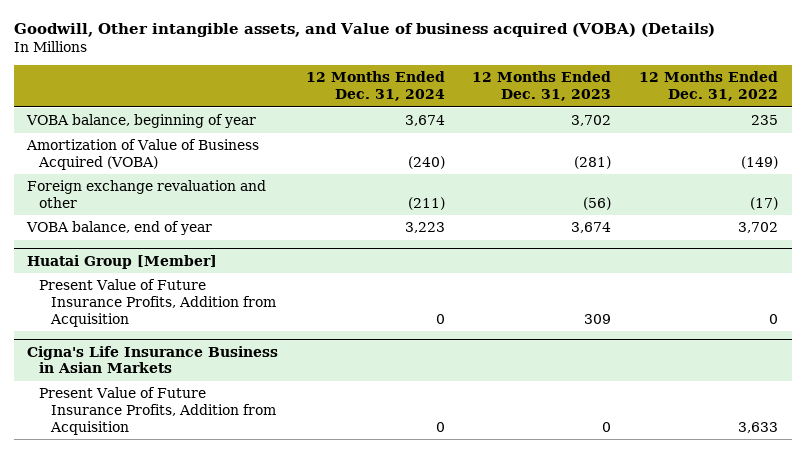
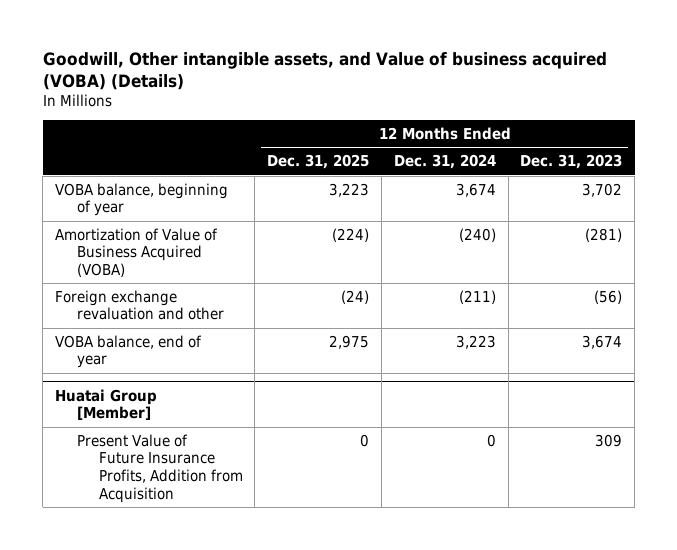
[638,71,778,102] 12 Months Ended Dec. 31, 2022 -> none
none -> [267,154,370,170] Dec. 31, 2025
[27,345,279,374] Cigna's Life Insurance Business in Asian Markets -> none
[39,387,276,435] Present Value of Future Insurance Profits, Addition from Acquisition -> none

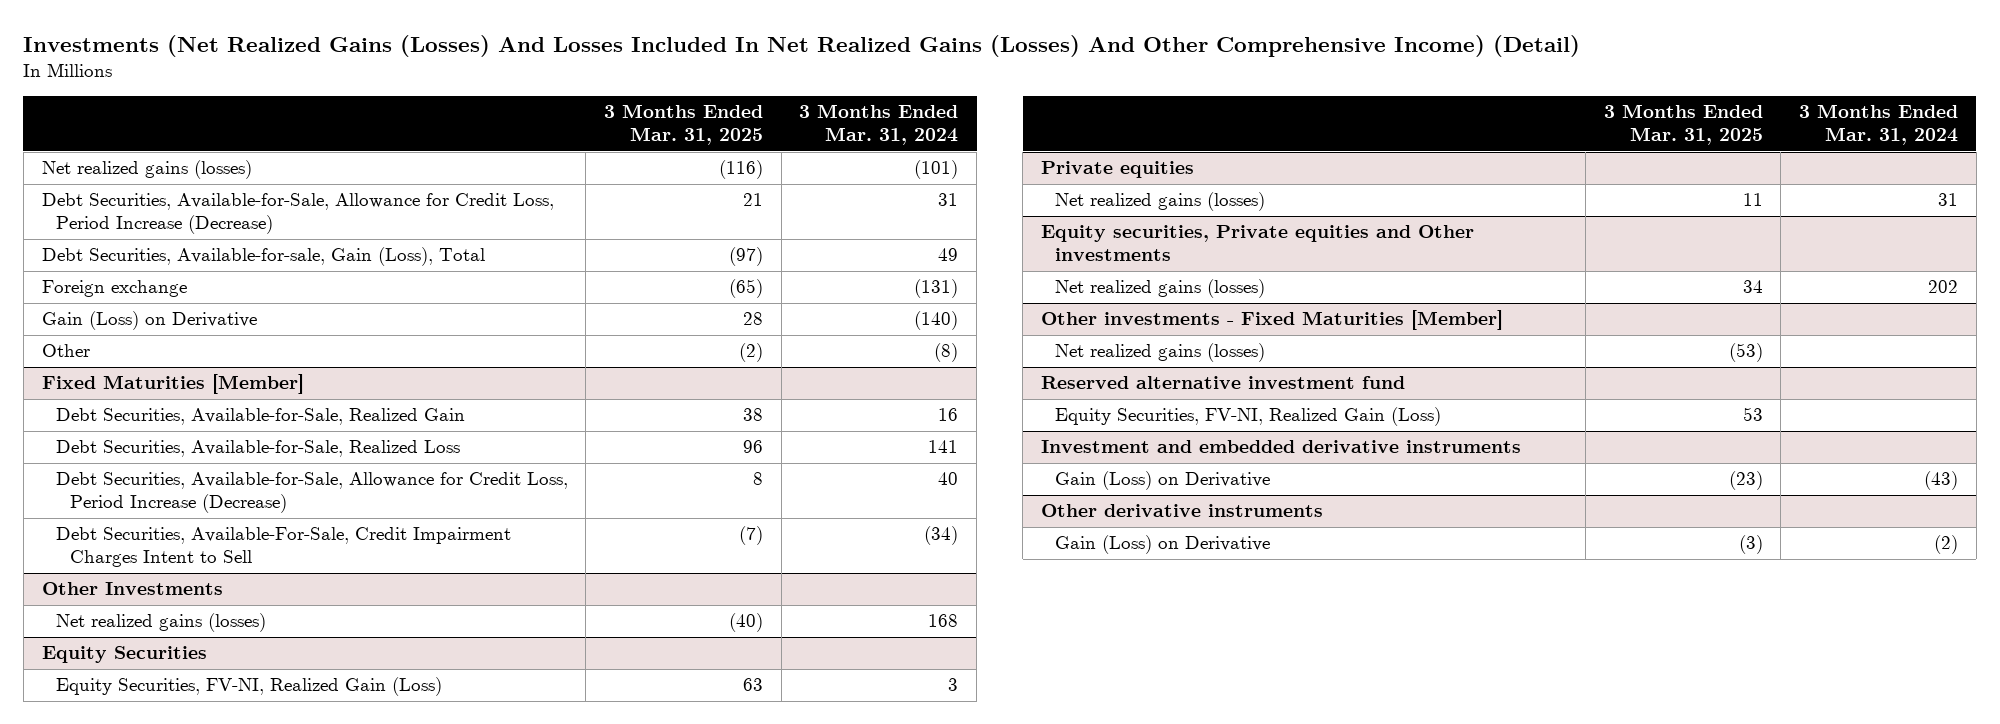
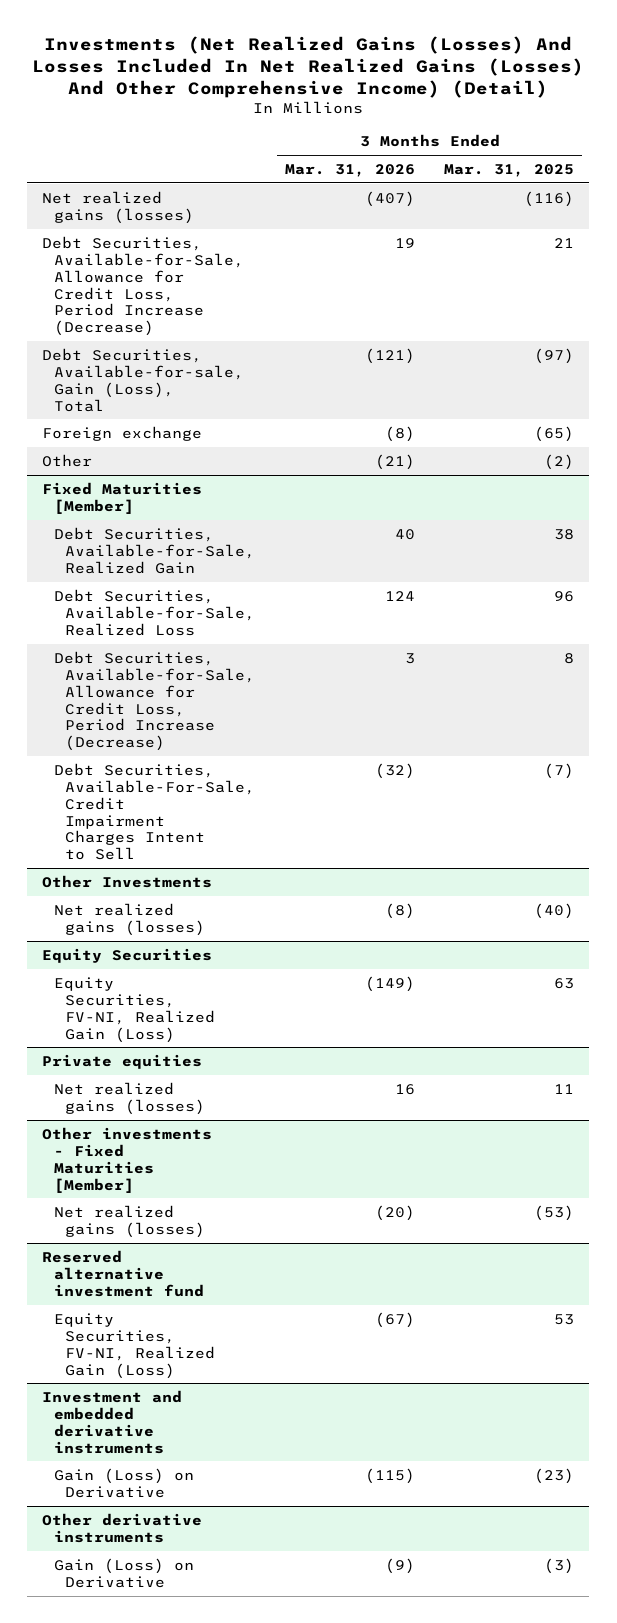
[799,104,959,145] 3 Months Ended Mar. 31, 2024 -> none
none -> [284,164,415,178] Mar. 31, 2026
[41,311,257,331] Gain (Loss) on Derivative -> none
[1041,225,1475,262] Equity securities, Private equities and Other investments -> none
[1055,279,1266,299] Net realized gains (losses) -> none

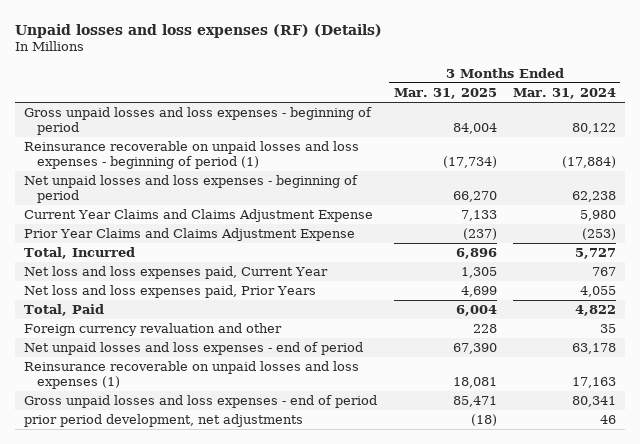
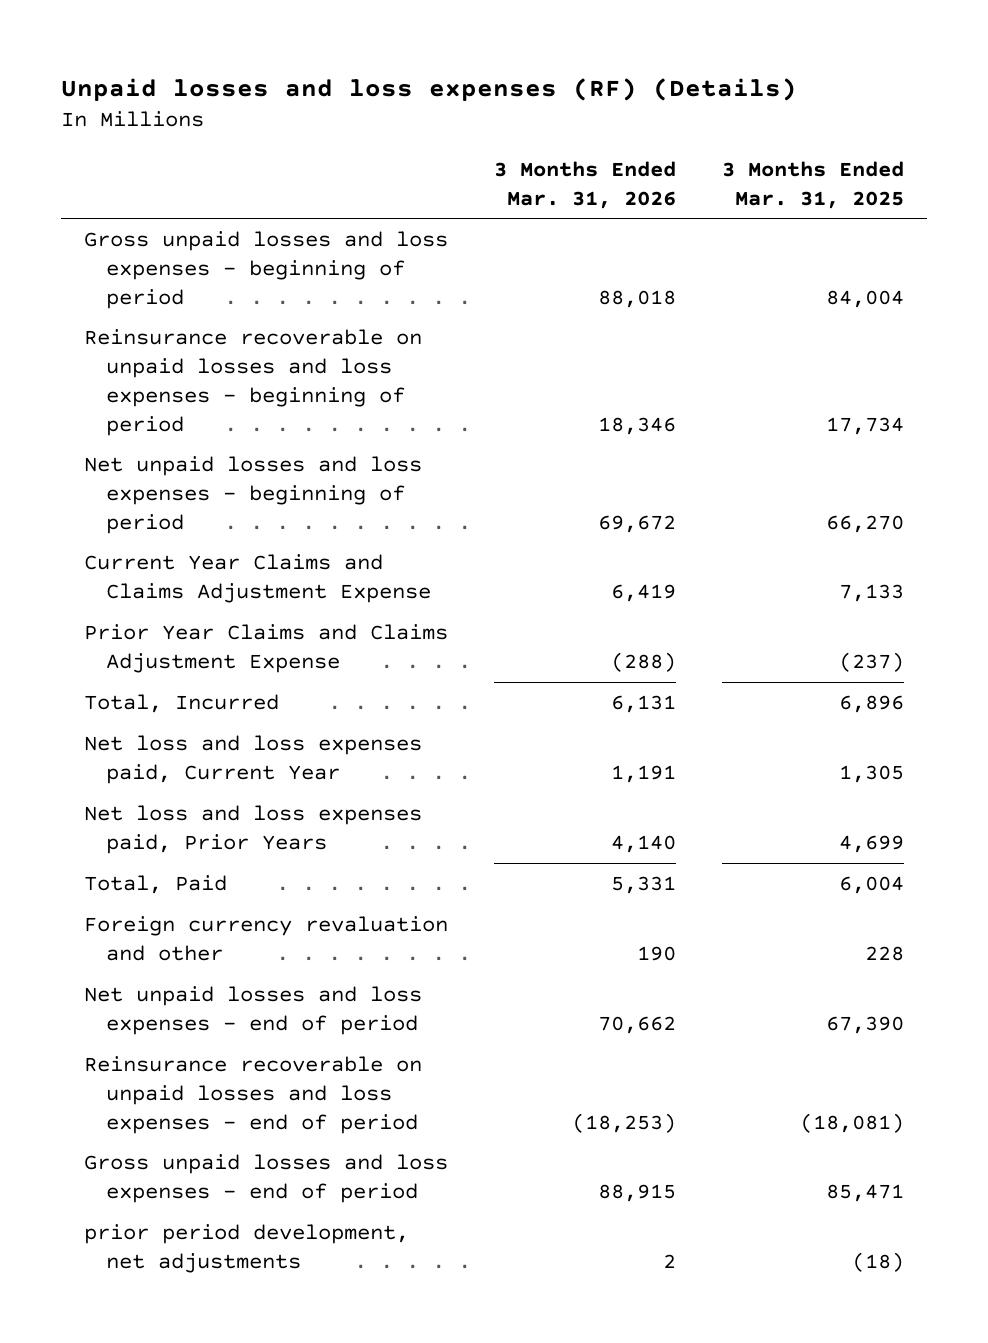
[513,87,617,99] Mar. 31, 2024 -> none
none -> [493,160,676,209] 3 Months Ended Mar. 31, 2026
[23,141,359,170] Reinsurance recoverable on unpaid losses and loss expenses - beginning of period (1) -> [83,328,422,436] Reinsurance recoverable on unpaid losses and loss expenses - beginning of period
[442,156,497,169] (17,734) -> [825,416,904,435] 17,734
[23,361,359,390] Reinsurance recoverable on unpaid losses and loss expenses (1) -> [83,1055,422,1134] Reinsurance recoverable on unpaid losses and loss expenses - end of period
[452,377,497,389] 18,081 -> [799,1112,904,1133] (18,081)

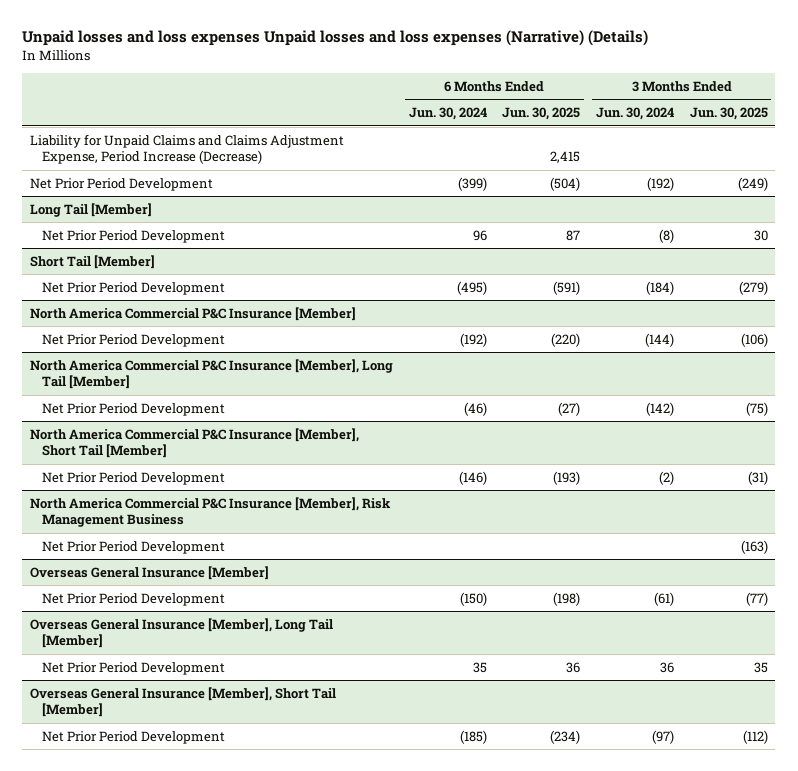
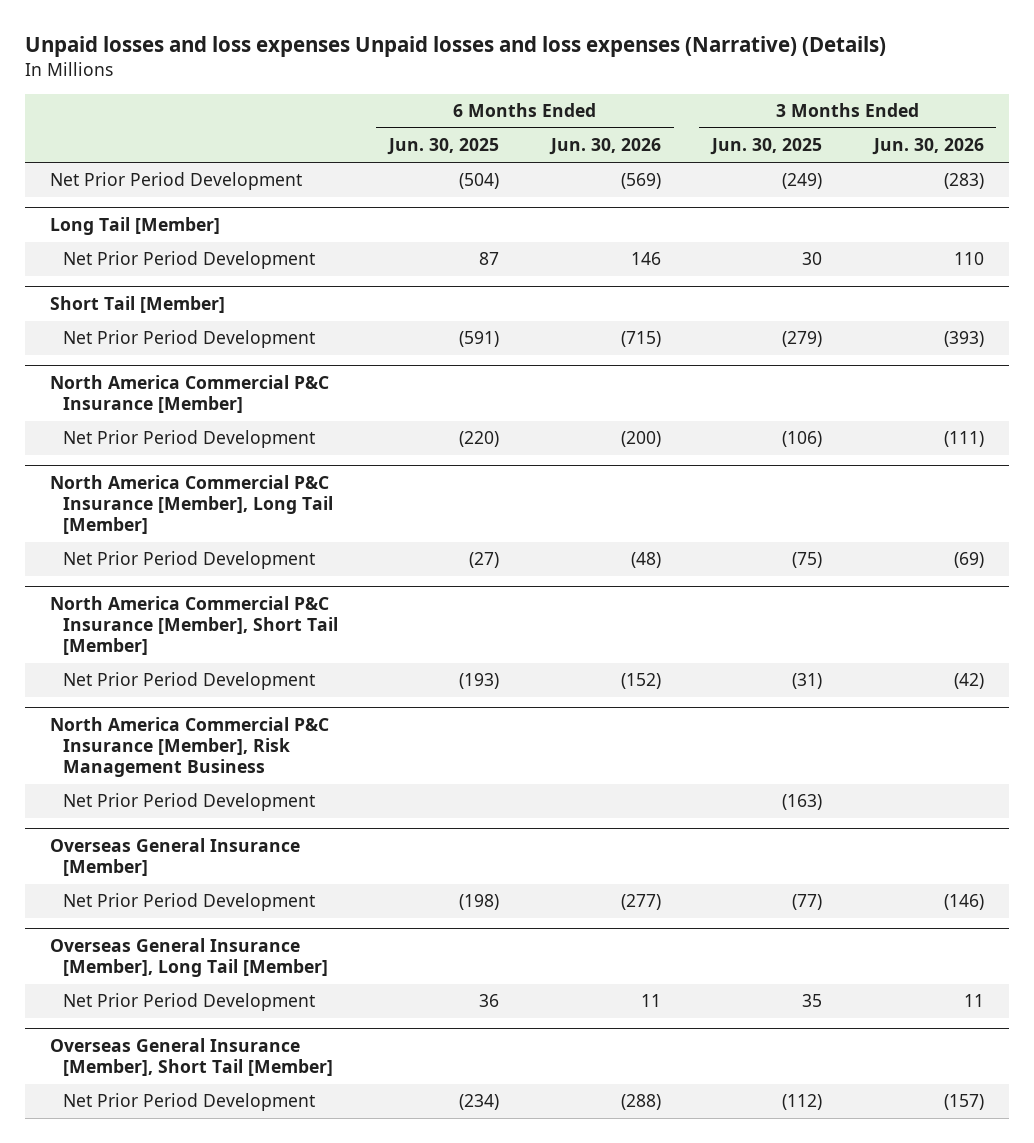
[408,106,487,120] Jun. 30, 2024 -> none
[595,106,674,120] Jun. 30, 2024 -> none
none -> [548,138,661,156] Jun. 30, 2026
none -> [871,138,984,156] Jun. 30, 2026
[30,133,345,165] Liability for Unpaid Claims and Claims Adjustment Expense, Period Increase (Decrease) -> none

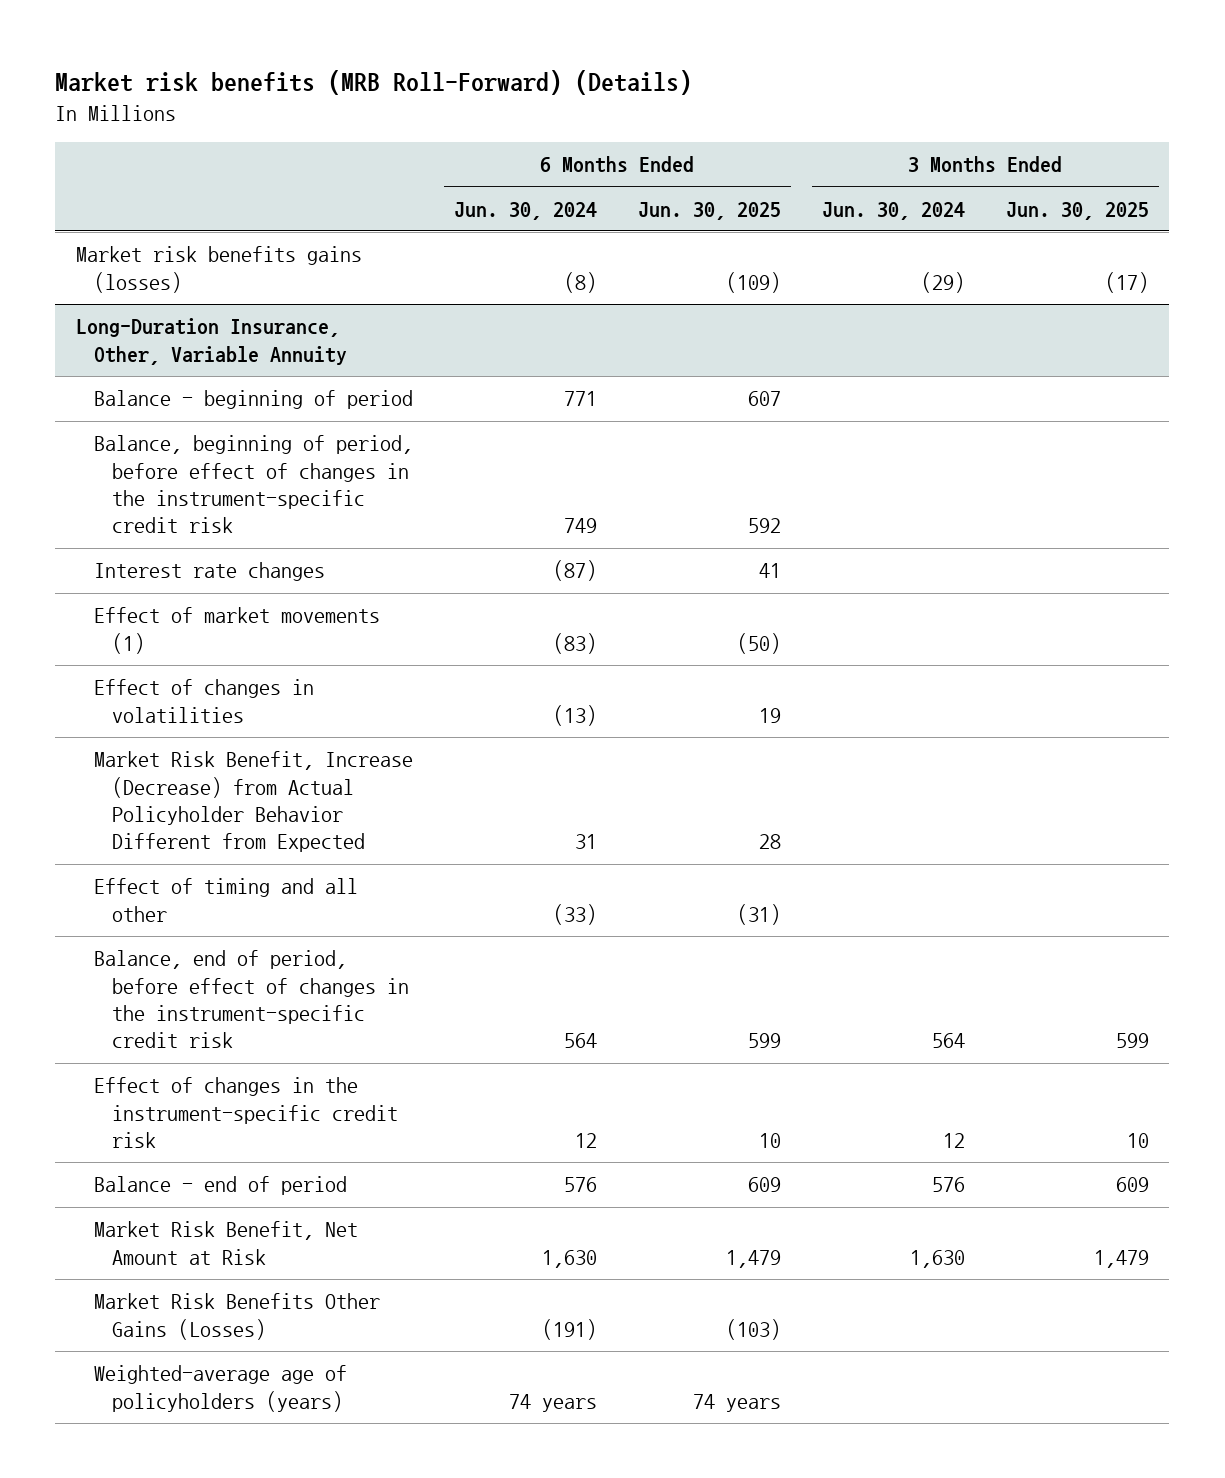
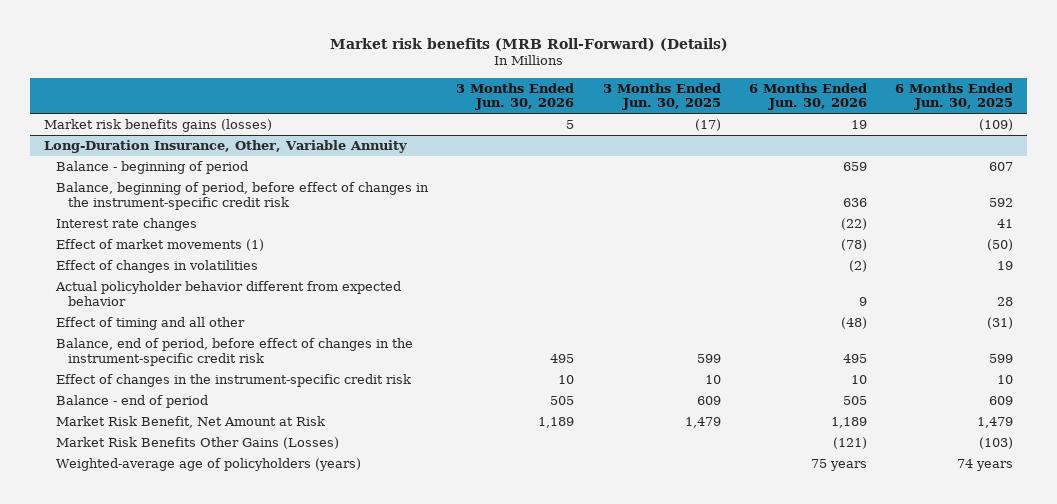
[453,201,597,220] Jun. 30, 2024 -> none
[821,201,965,220] Jun. 30, 2024 -> none
none -> [456,82,575,111] 3 Months Ended Jun. 30, 2026
none -> [748,82,867,111] 6 Months Ended Jun. 30, 2026
[93,751,413,853] Market Risk Benefit, Increase (Decrease) from Actual Policyholder Behavior Different from Expected -> [54,280,401,306] Actual policyholder behavior different from expected behavior

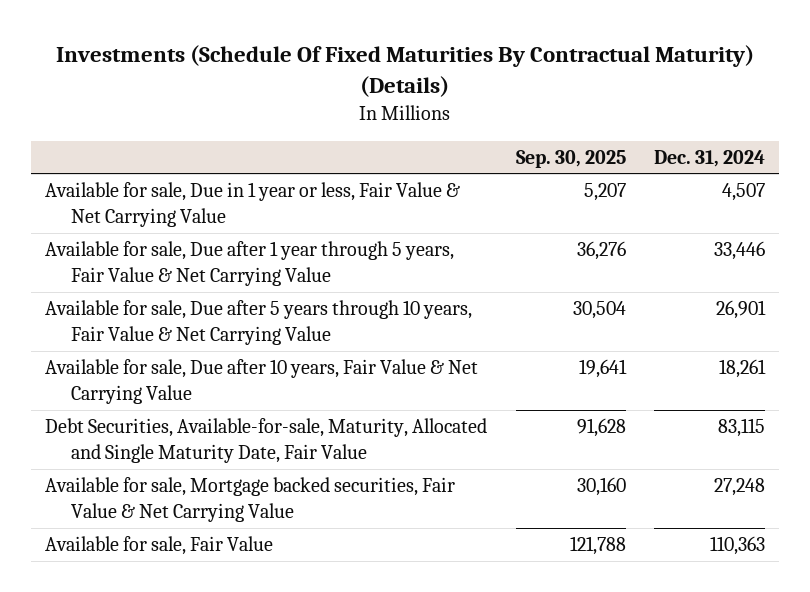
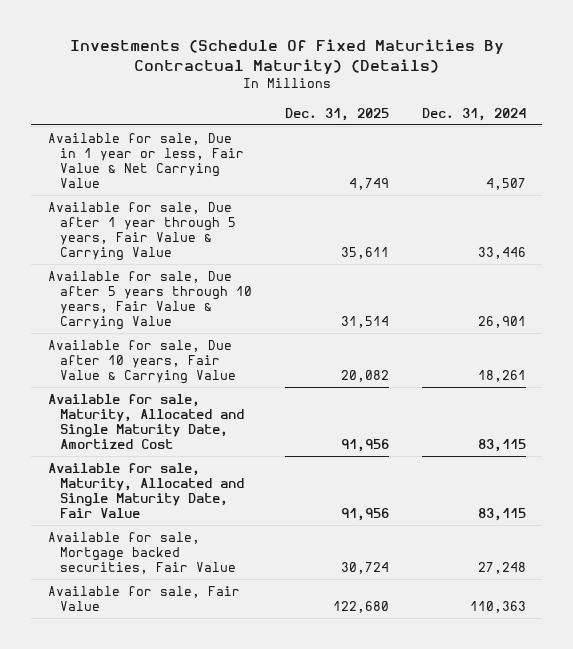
[515,149,626,168] Sep. 30, 2025 -> none
none -> [284,107,389,121] Dec. 31, 2025
[45,241,455,287] Available for sale, Due after 1 year through 5 years, Fair Value & Net Carrying Value -> [47,201,236,261] Available for sale, Due after 1 year through 5 years, Fair Value & Carrying Value
[45,300,473,346] Available for sale, Due after 5 years through 10 years, Fair Value & Net Carrying Value -> [47,270,252,330] Available for sale, Due after 5 years through 10 years, Fair Value & Carrying Value
[45,359,479,405] Available for sale, Due after 10 years, Fair Value & Net Carrying Value -> [47,339,236,384] Available for sale, Due after 10 years, Fair Value & Carrying Value
none -> [47,393,244,449] Available for sale, Maturity, Allocated and Single Maturity Date, Amortized Cost
[45,418,488,464] Debt Securities, Available-for-sale, Maturity, Allocated and Single Maturity Date, Fair Value -> [47,462,244,518] Available for sale, Maturity, Allocated and Single Maturity Date, Fair Value
[45,477,456,523] Available for sale, Mortgage backed securities, Fair Value & Net Carrying Value -> [47,531,236,574] Available for sale, Mortgage backed securities, Fair Value

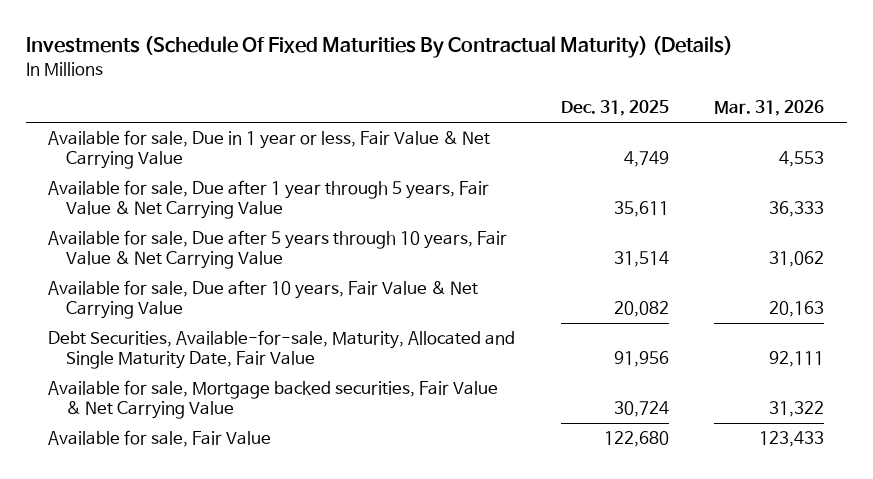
[421,107,526,121] Dec. 31, 2024 -> none
none -> [714,100,825,117] Mar. 31, 2026
[47,393,244,449] Available for sale, Maturity, Allocated and Single Maturity Date, Amortized Cost -> none
[47,201,236,261] Available for sale, Due after 1 year through 5 years, Fair Value & Carrying Value -> [48,180,490,220] Available for sale, Due after 1 year through 5 years, Fair Value & Net Carrying Value
[47,270,252,330] Available for sale, Due after 5 years through 10 years, Fair Value & Carrying Value -> [48,230,508,270] Available for sale, Due after 5 years through 10 years, Fair Value & Net Carrying Value
[47,339,236,384] Available for sale, Due after 10 years, Fair Value & Carrying Value -> [48,280,479,320] Available for sale, Due after 10 years, Fair Value & Net Carrying Value
[47,462,244,518] Available for sale, Maturity, Allocated and Single Maturity Date, Fair Value -> [48,330,516,370] Debt Securities, Available-for-sale, Maturity, Allocated and Single Maturity Date, Fair Value
[47,531,236,574] Available for sale, Mortgage backed securities, Fair Value -> [48,380,499,420] Available for sale, Mortgage backed securities, Fair Value & Net Carrying Value

